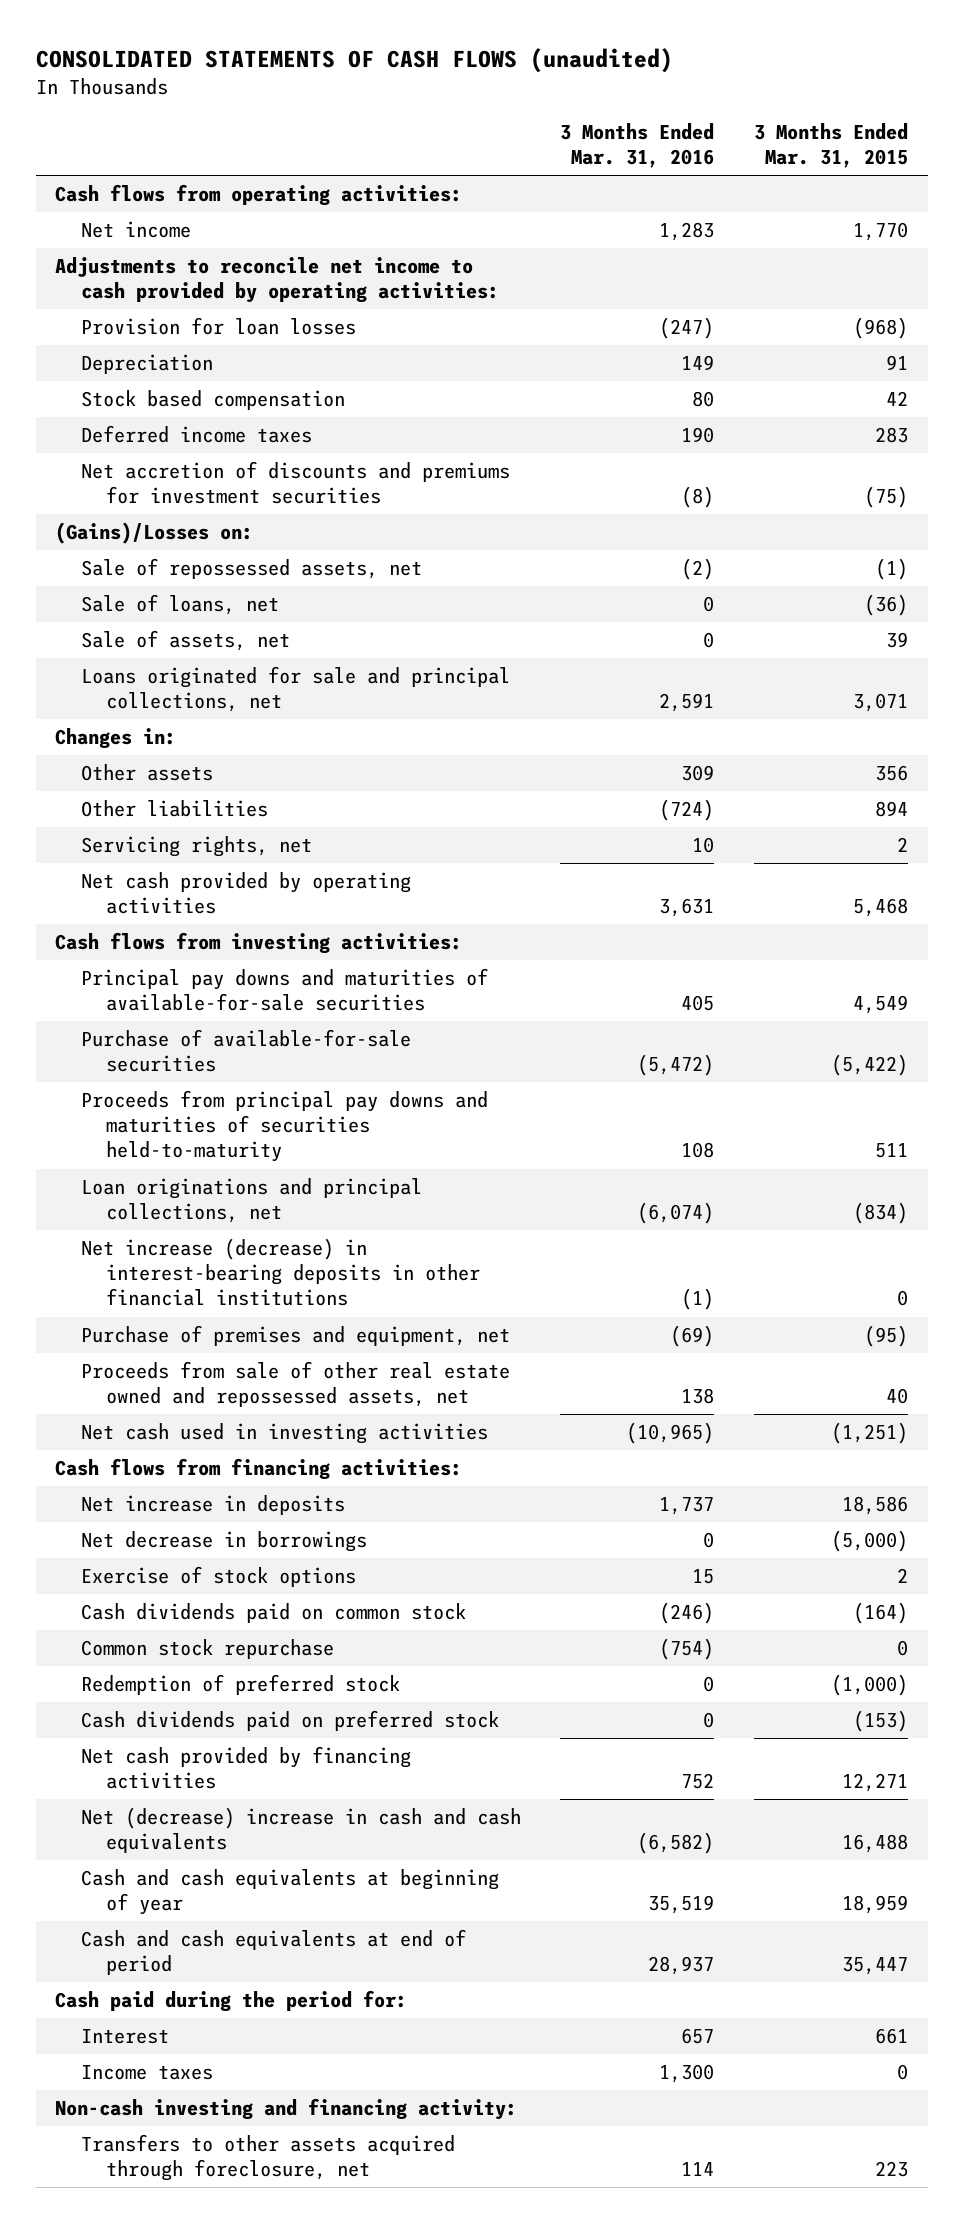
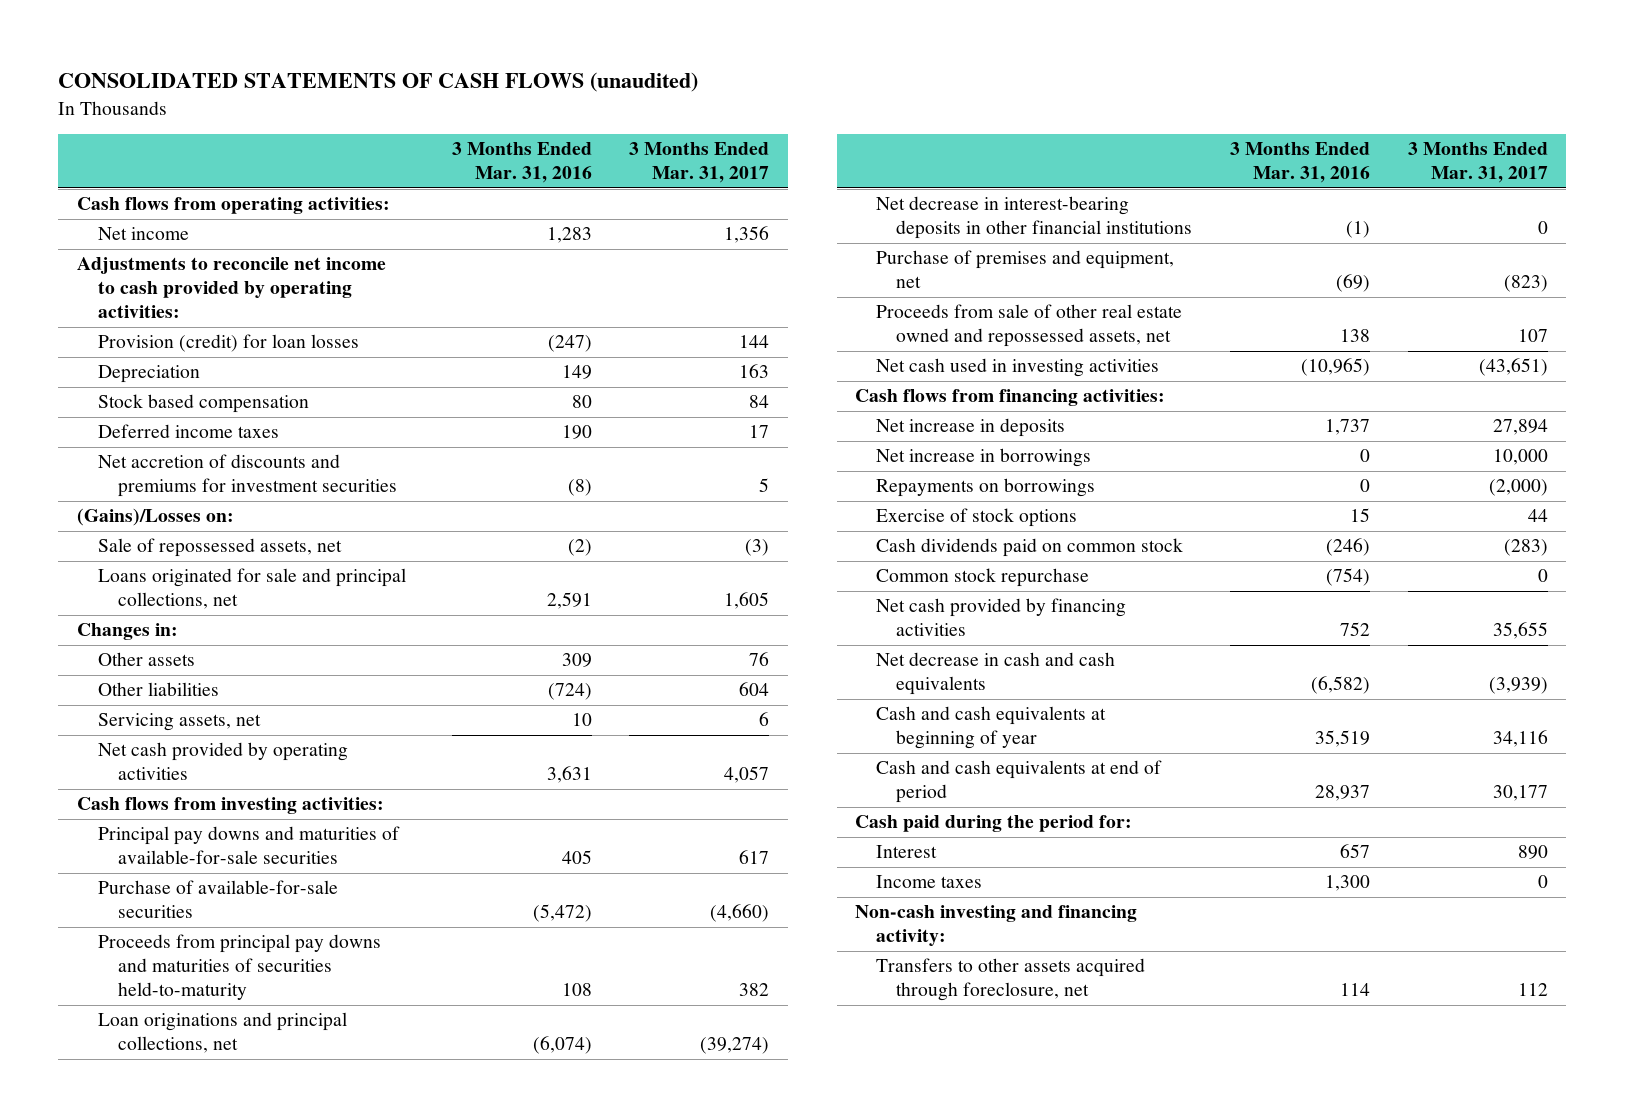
[753,122,908,169] 3 Months Ended Mar. 31, 2015 -> none
none -> [629,142,770,184] 3 Months Ended Mar. 31, 2017
[80,317,356,336] Provision for loan losses -> [97,334,359,353] Provision (credit) for loan losses
[80,594,279,616] Sale of loans, net -> none
[80,630,290,652] Sale of assets, net -> none
[80,836,312,858] Servicing rights, net -> [97,713,261,732] Servicing assets, net
[80,1238,480,1307] Net increase (decrease) in interest-bearing deposits in other financial institutions -> [875,196,1193,240] Net decrease in interest-bearing deposits in other financial institutions
[80,1531,367,1553] Net decrease in borrowings -> [875,448,1091,468] Net increase in borrowings
none -> [875,478,1095,498] Repayments on borrowings
[80,1674,400,1696] Redemption of preferred stock -> none
[80,1710,499,1732] Cash dividends paid on preferred stock -> none
[80,1807,521,1854] Net (decrease) increase in cash and cash equivalents -> [875,652,1115,696] Net decrease in cash and cash equivalents

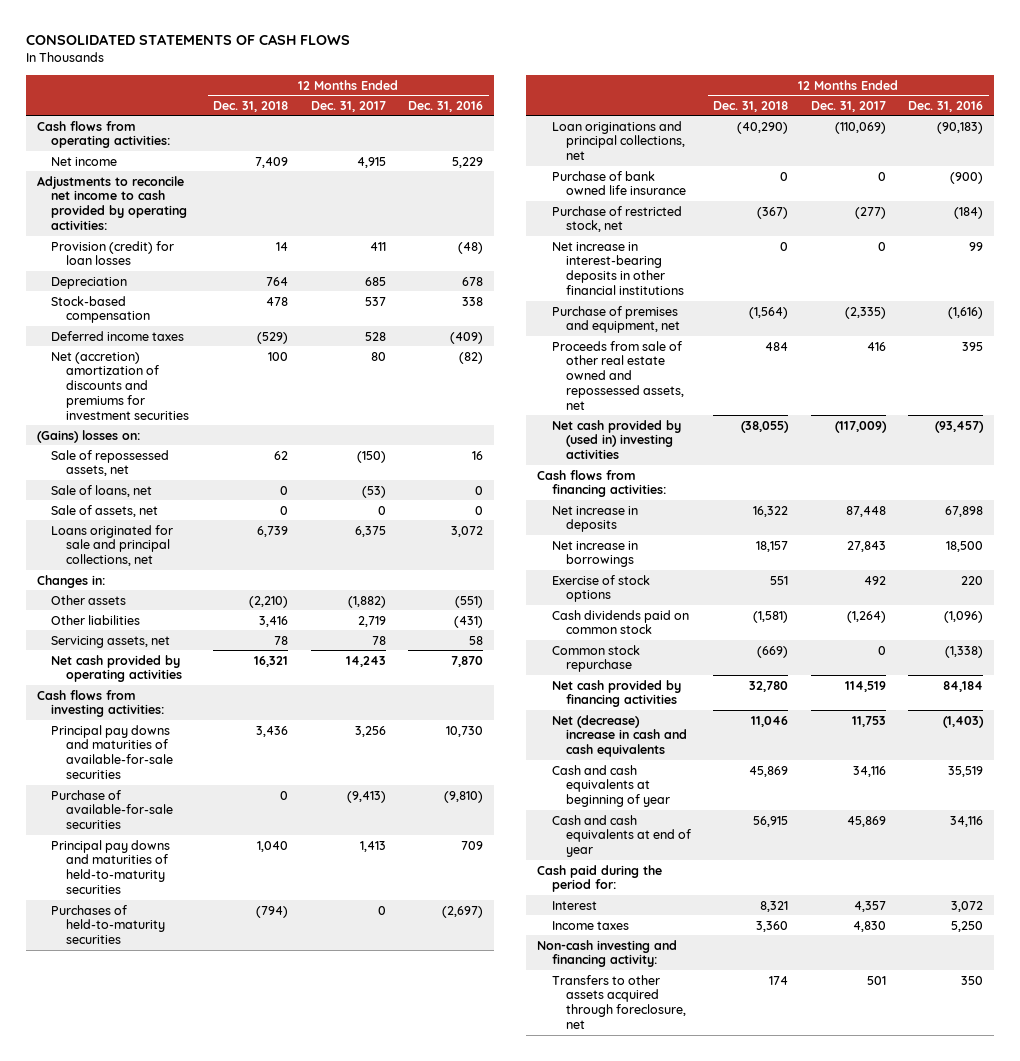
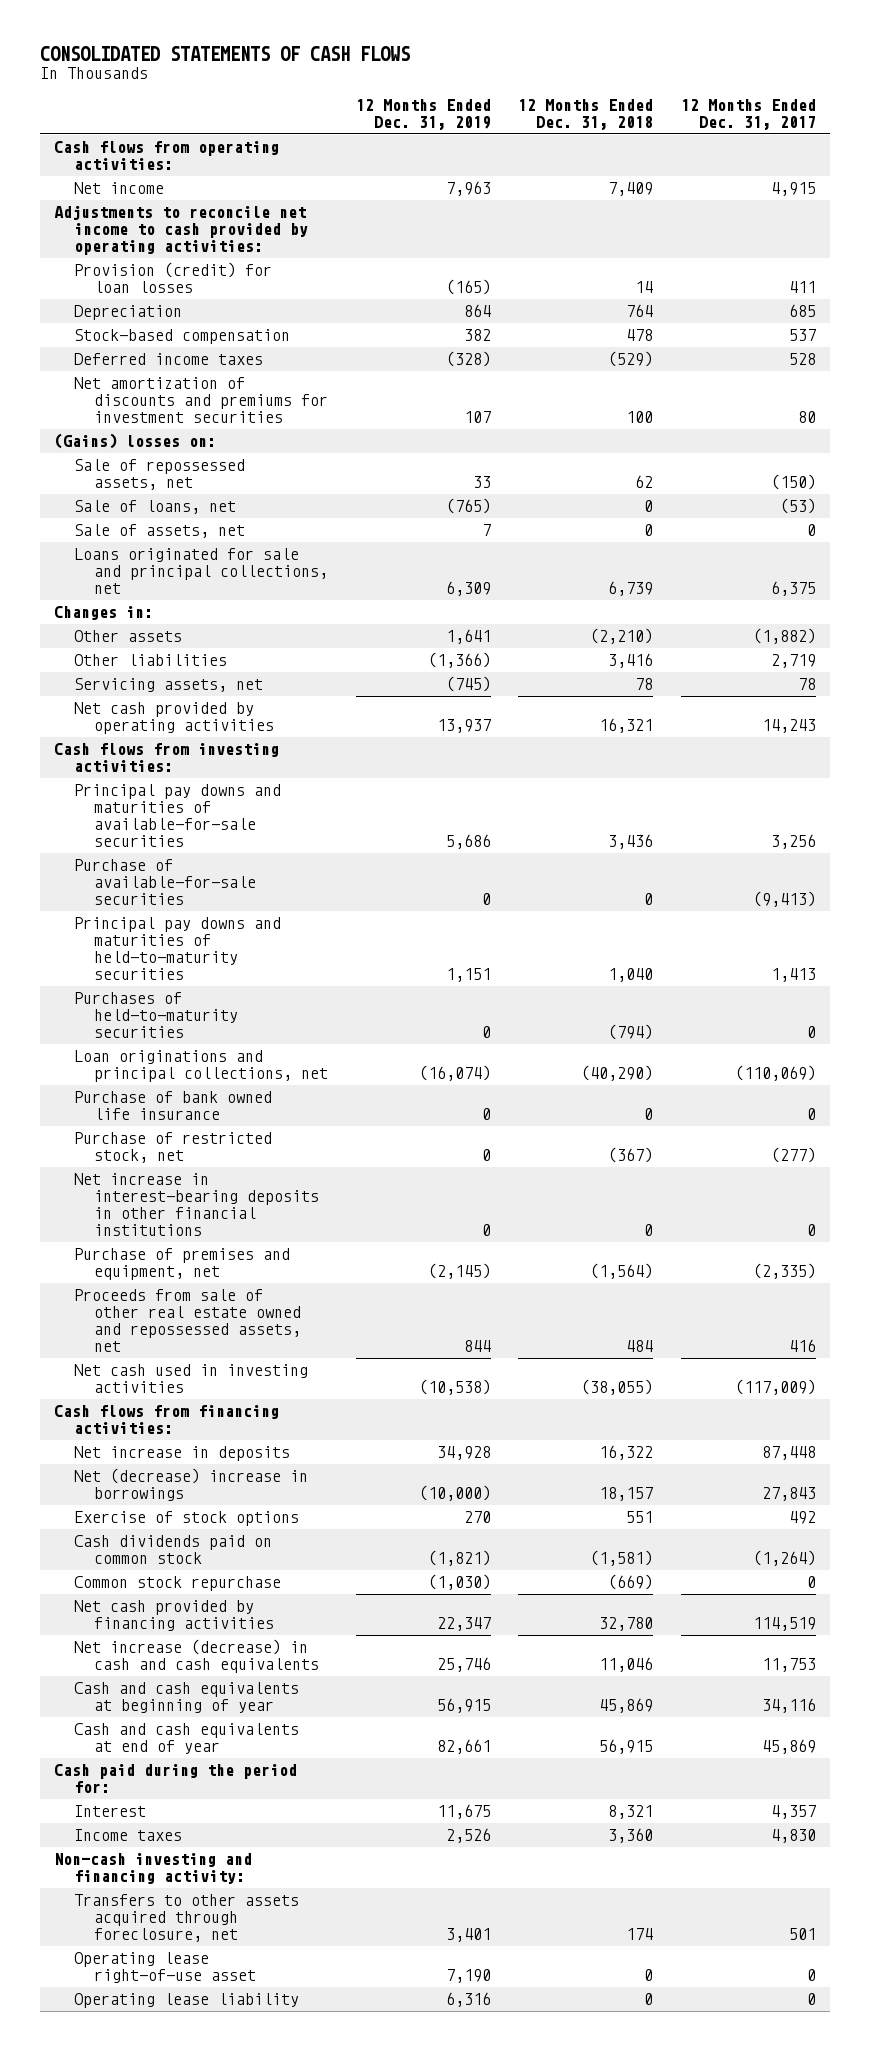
[407,100,483,112] Dec. 31, 2016 -> none
none -> [355,98,491,130] 12 Months Ended Dec. 31, 2019
[51,351,190,420] Net (accretion) amortization of discounts and premiums for investment securities -> [73,377,328,424] Net amortization of discounts and premiums for investment securities
[551,419,681,460] Net cash provided by (used in) investing activities -> [73,1364,308,1394] Net cash used in investing activities
[551,540,638,568] Net increase in borrowings -> [73,1468,308,1502] Net (decrease) increase in borrowings
[551,714,688,758] Net (decrease) increase in cash and cash equivalents -> [73,1639,319,1674] Net increase (decrease) in cash and cash equivalents
none -> [73,1952,256,1984] Operating lease right-of-use asset
none -> [73,1993,299,2009] Operating lease liability

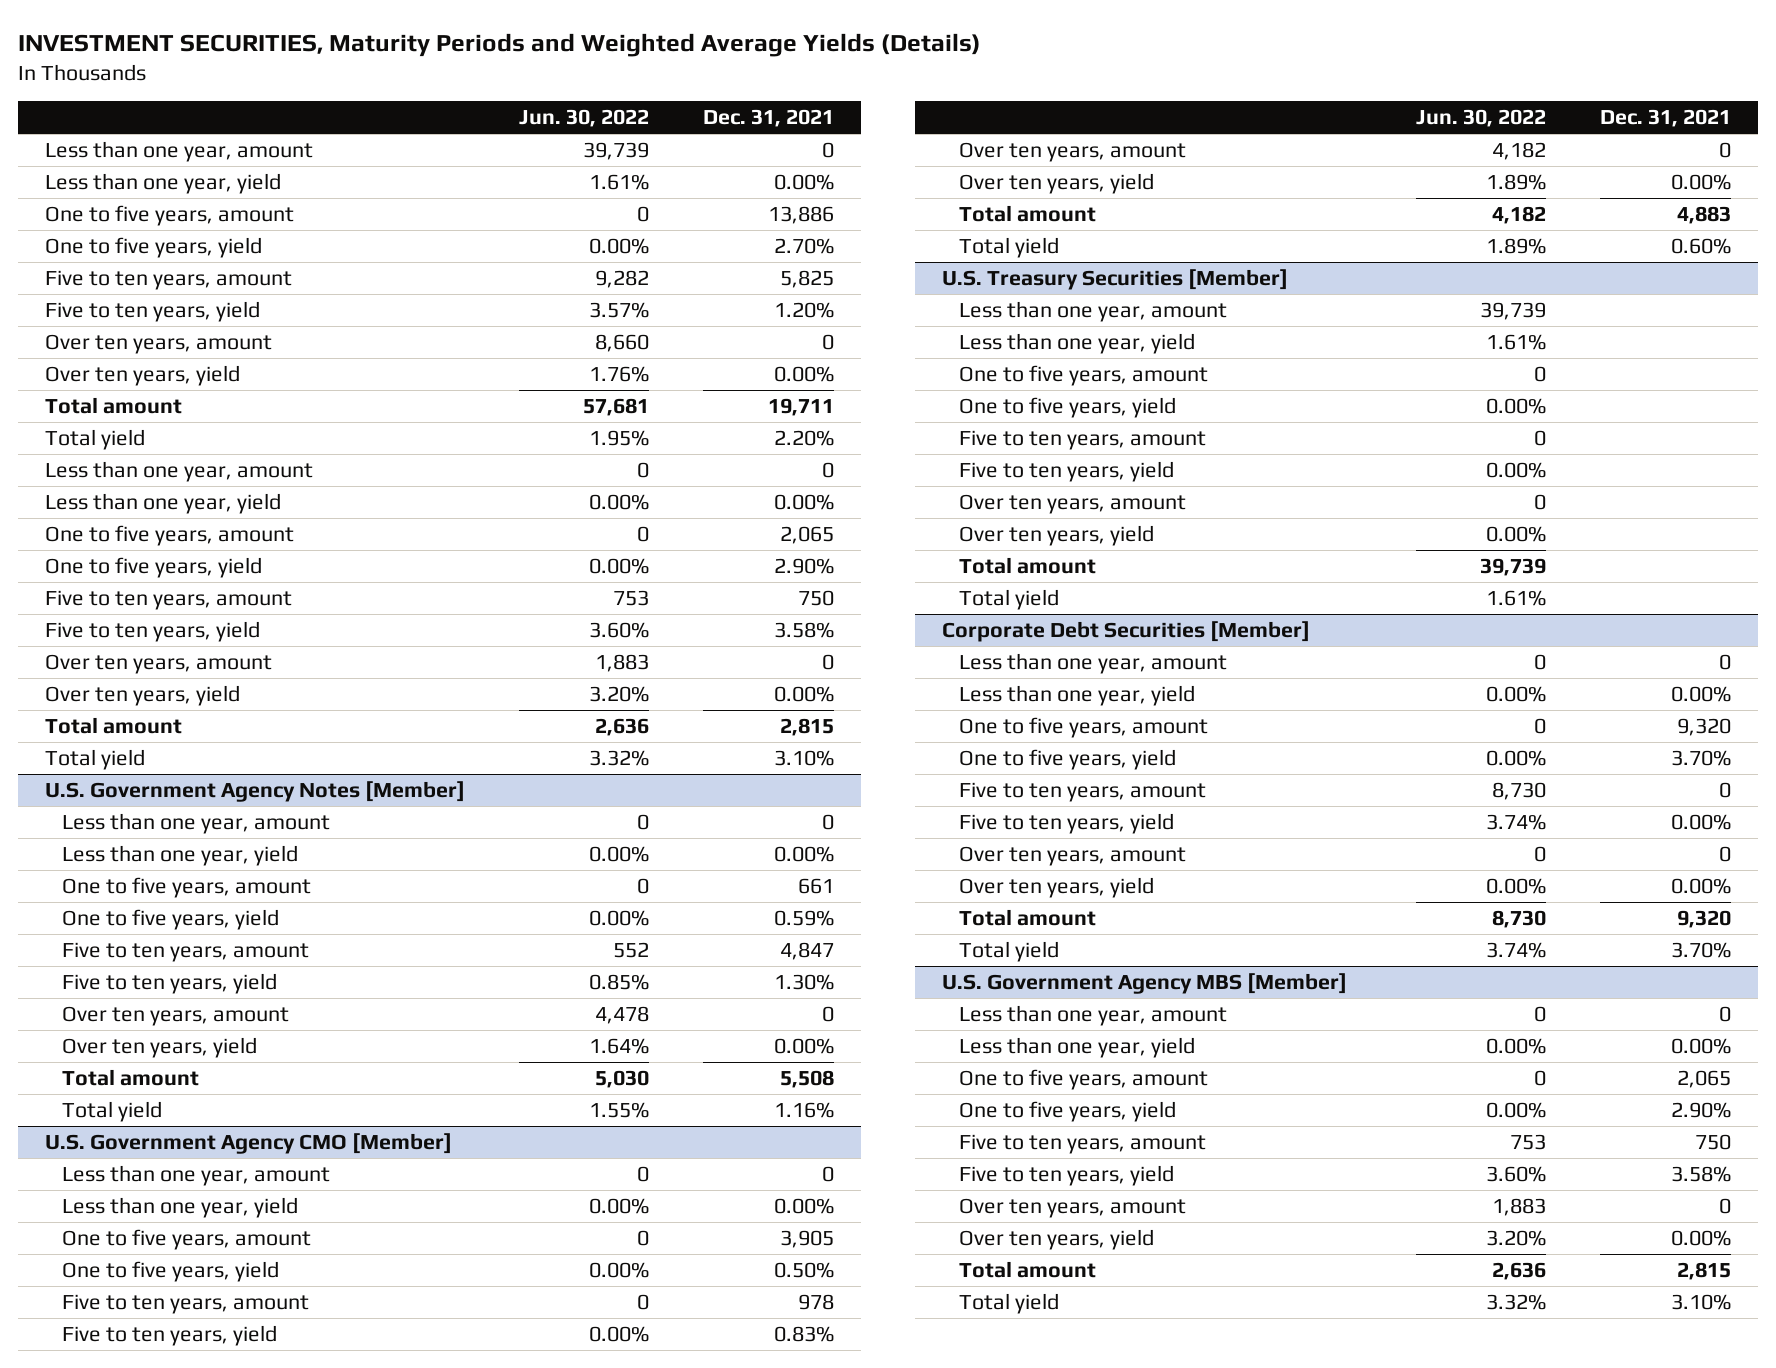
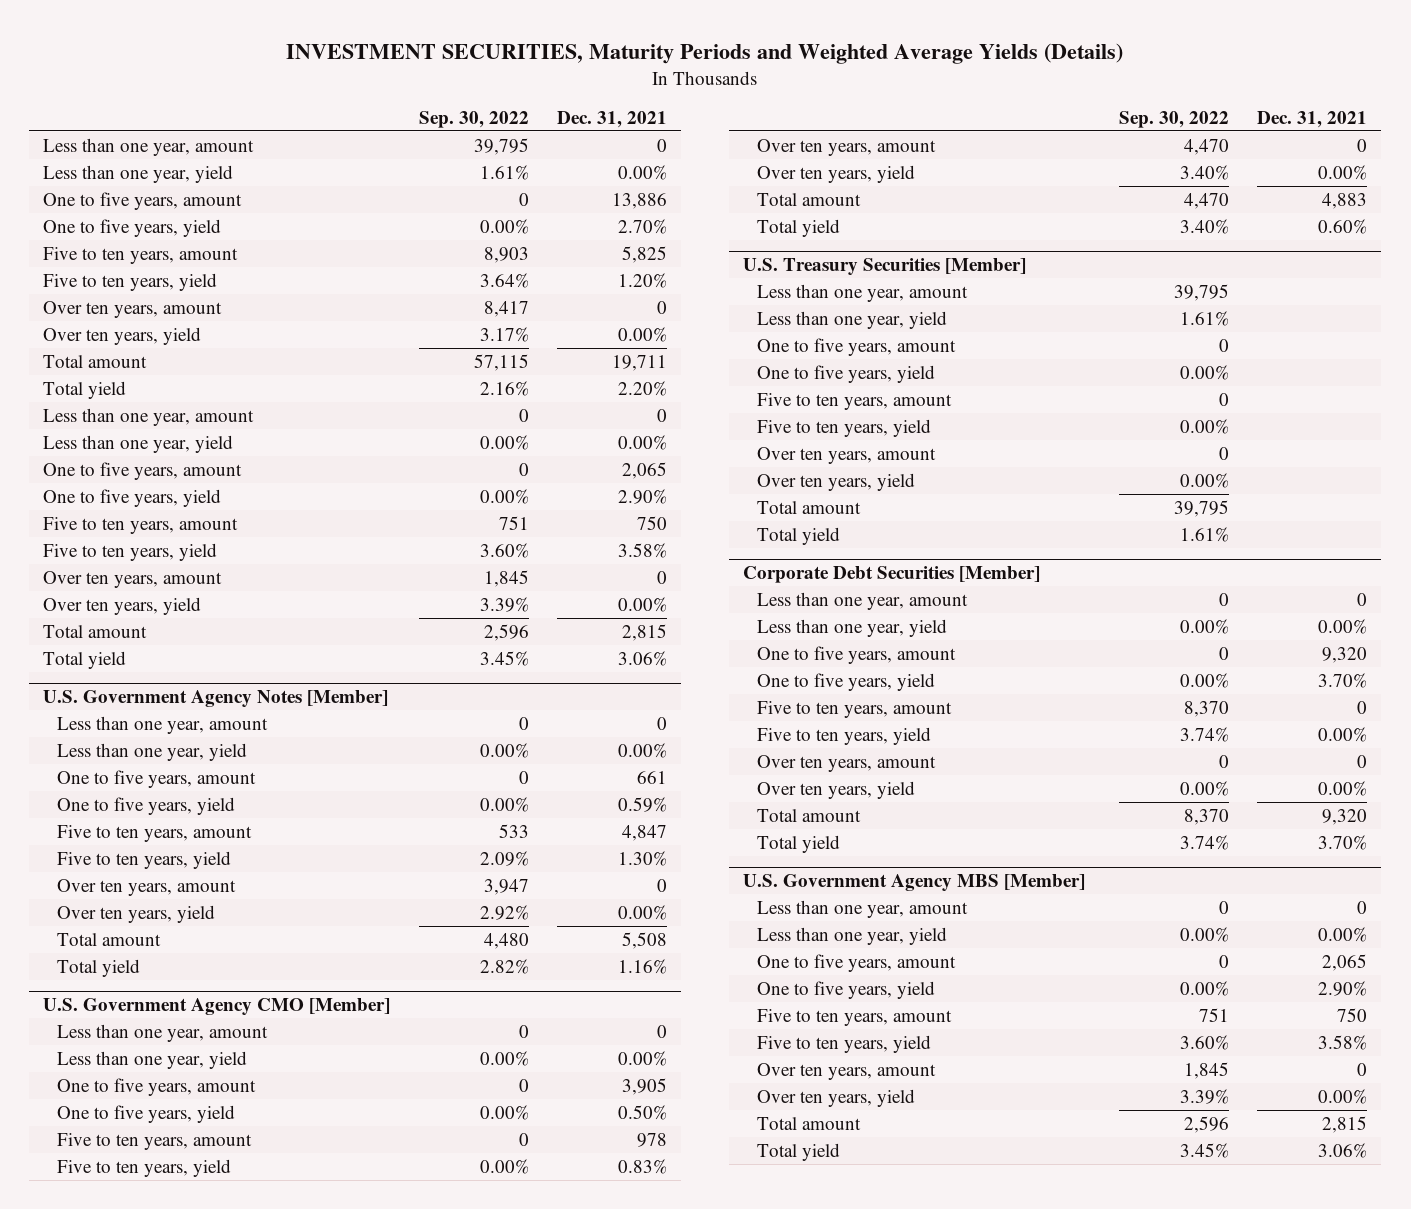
[518,109,649,128] Jun. 30, 2022 -> none
none -> [418,110,529,128] Sep. 30, 2022
[774,750,835,767] 3.10% -> [618,650,668,666] 3.06%
[1670,1294,1731,1311] 3.10% -> [1318,1142,1368,1158] 3.06%

